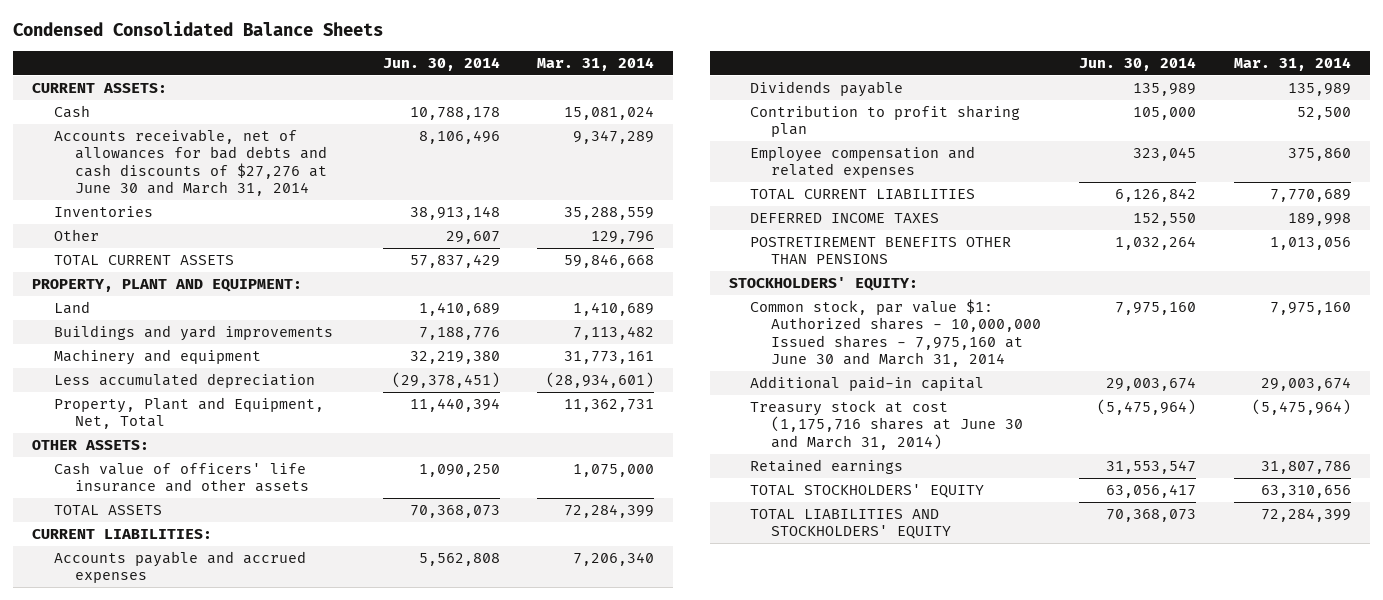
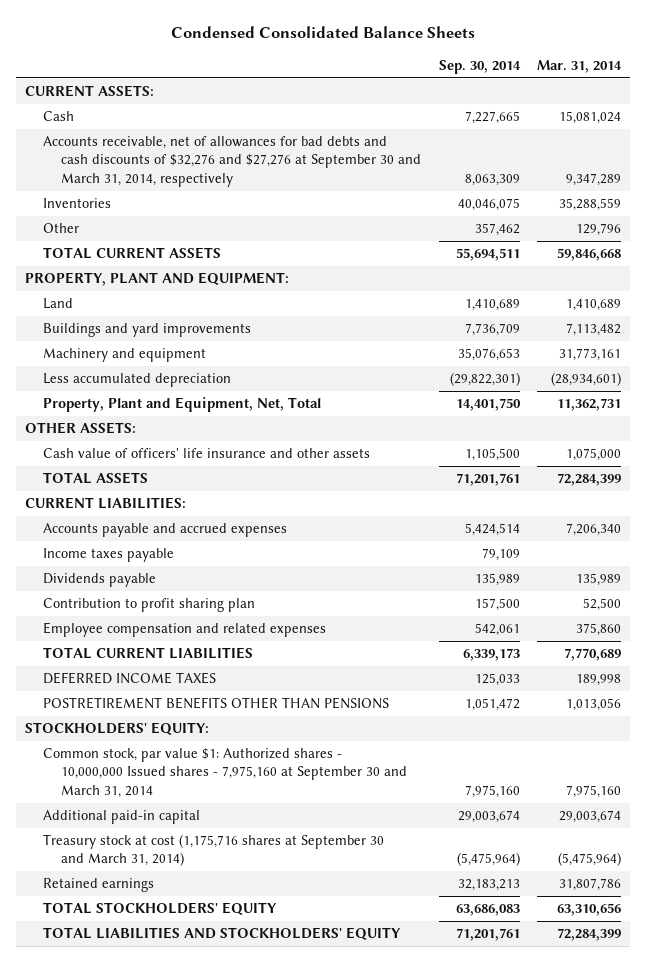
[382,56,500,71] Jun. 30, 2014 -> none
none -> [438,59,521,74] Sep. 30, 2014
[53,129,327,197] Accounts receivable, net of allowances for bad debts and cash discounts of $27,276 at June 30 and March 31, 2014 -> [42,136,422,187] Accounts receivable, net of allowances for bad debts and cash discounts of $32,276 and $27,276 at September 30 and March 31, 2014, respectively
none -> [42,548,174,563] Income taxes payable
[749,299,1042,368] Common stock, par value $1: Authorized shares - 10,000,000 Issued shares - 7,975,160 at June 30 and March 31, 2014 -> [42,748,408,798] Common stock, par value $1: Authorized shares - 10,000,000 Issued shares - 7,975,160 at September 30 and March 31, 2014
[749,400,1024,450] Treasury stock at cost (1,175,716 shares at June 30 and March 31, 2014) -> [42,834,384,867] Treasury stock at cost (1,175,716 shares at September 30 and March 31, 2014)

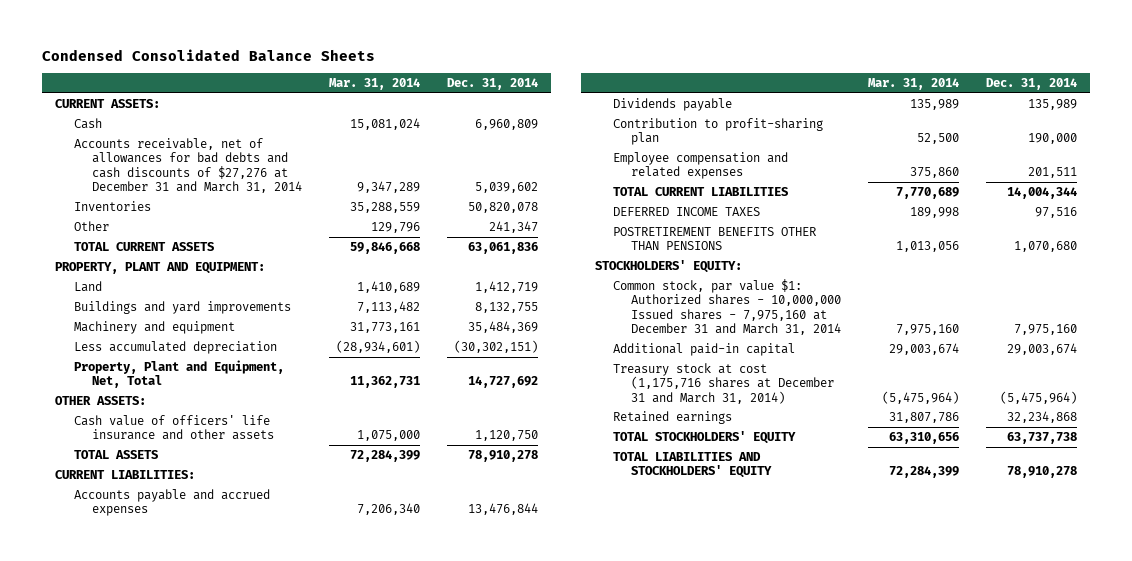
[438,59,521,74] Sep. 30, 2014 -> none
none -> [446,77,538,90] Dec. 31, 2014
[42,136,422,187] Accounts receivable, net of allowances for bad debts and cash discounts of $32,276 and $27,276 at September 30 and March 31, 2014, respectively -> [73,138,302,194] Accounts receivable, net of allowances for bad debts and cash discounts of $27,276 at December 31 and March 31, 2014
[42,548,174,563] Income taxes payable -> none
[42,598,255,613] Contribution to profit sharing plan -> [612,118,823,146] Contribution to profit-sharing plan
[42,748,408,798] Common stock, par value $1: Authorized shares - 10,000,000 Issued shares - 7,975,160 at September 30 and March 31, 2014 -> [612,279,841,336] Common stock, par value $1: Authorized shares - 10,000,000 Issued shares - 7,975,160 at December 31 and March 31, 2014
[42,834,384,867] Treasury stock at cost (1,175,716 shares at September 30 and March 31, 2014) -> [612,363,834,404] Treasury stock at cost (1,175,716 shares at December 31 and March 31, 2014)

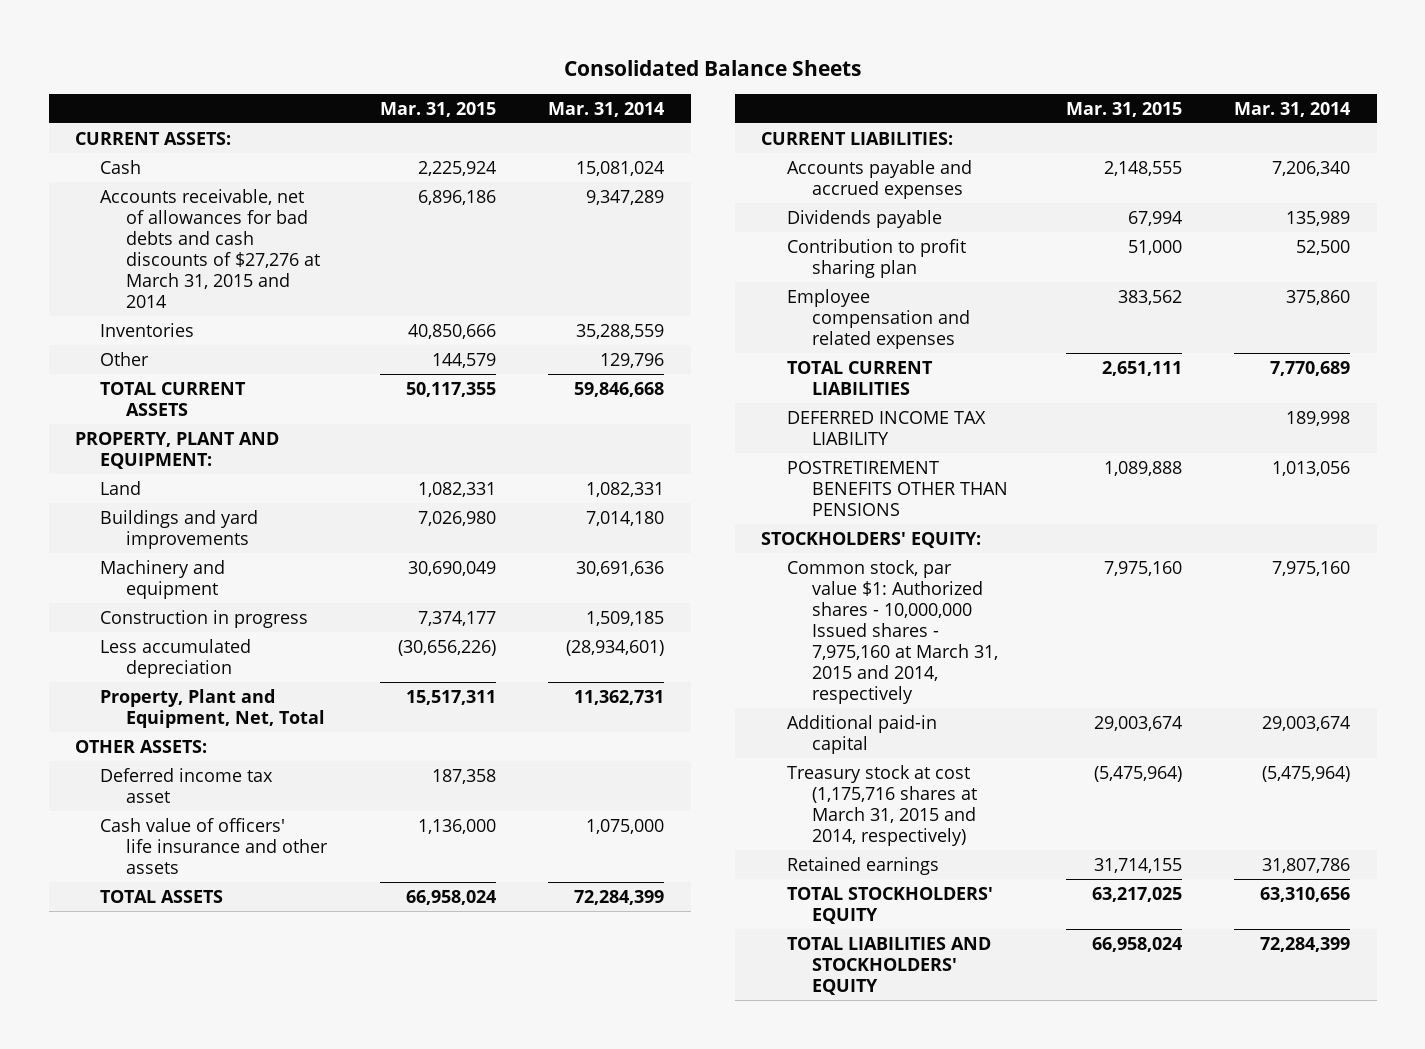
[41,48,375,61] Condensed Consolidated Balance Sheets -> [563,60,861,77] Consolidated Balance Sheets
[446,77,538,90] Dec. 31, 2014 -> none
none -> [379,101,496,117] Mar. 31, 2015
[73,138,302,194] Accounts receivable, net of allowances for bad debts and cash discounts of $27,276 at December 31 and March 31, 2014 -> [100,188,320,308] Accounts receivable, net of allowances for bad debts and cash discounts of $27,276 at March 31, 2015 and 2014
[356,281,420,294] 1,410,689 -> [586,481,665,497] 1,082,331
[356,301,420,314] 7,113,482 -> [586,510,665,526] 7,014,180
[349,322,420,334] 31,773,161 -> [576,560,665,576] 30,691,636
none -> [100,609,309,628] Construction in progress
none -> [100,767,274,803] Deferred income tax asset
[612,118,823,146] Contribution to profit-sharing plan -> [786,238,966,278] Contribution to profit sharing plan
[612,207,760,217] DEFERRED INCOME TAXES -> [786,410,986,445] DEFERRED INCOME TAX LIABILITY
[612,279,841,336] Common stock, par value $1: Authorized shares - 10,000,000 Issued shares - 7,975,160 at December 31 and March 31, 2014 -> [786,559,998,704] Common stock, par value $1: Authorized shares - 10,000,000 Issued shares - 7,975,160 at March 31, 2015 and 2014, respectively
[612,363,834,404] Treasury stock at cost (1,175,716 shares at December 31 and March 31, 2014) -> [786,764,977,846] Treasury stock at cost (1,175,716 shares at March 31, 2015 and 2014, respectively)

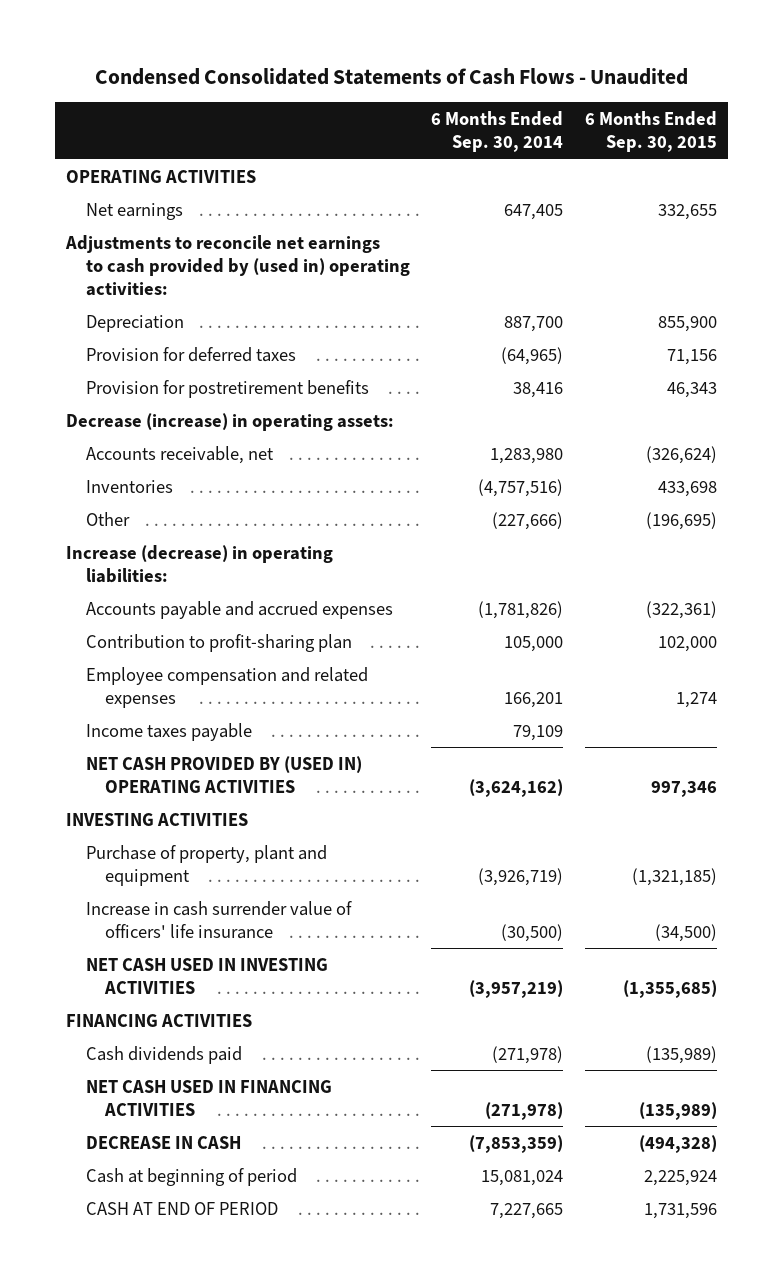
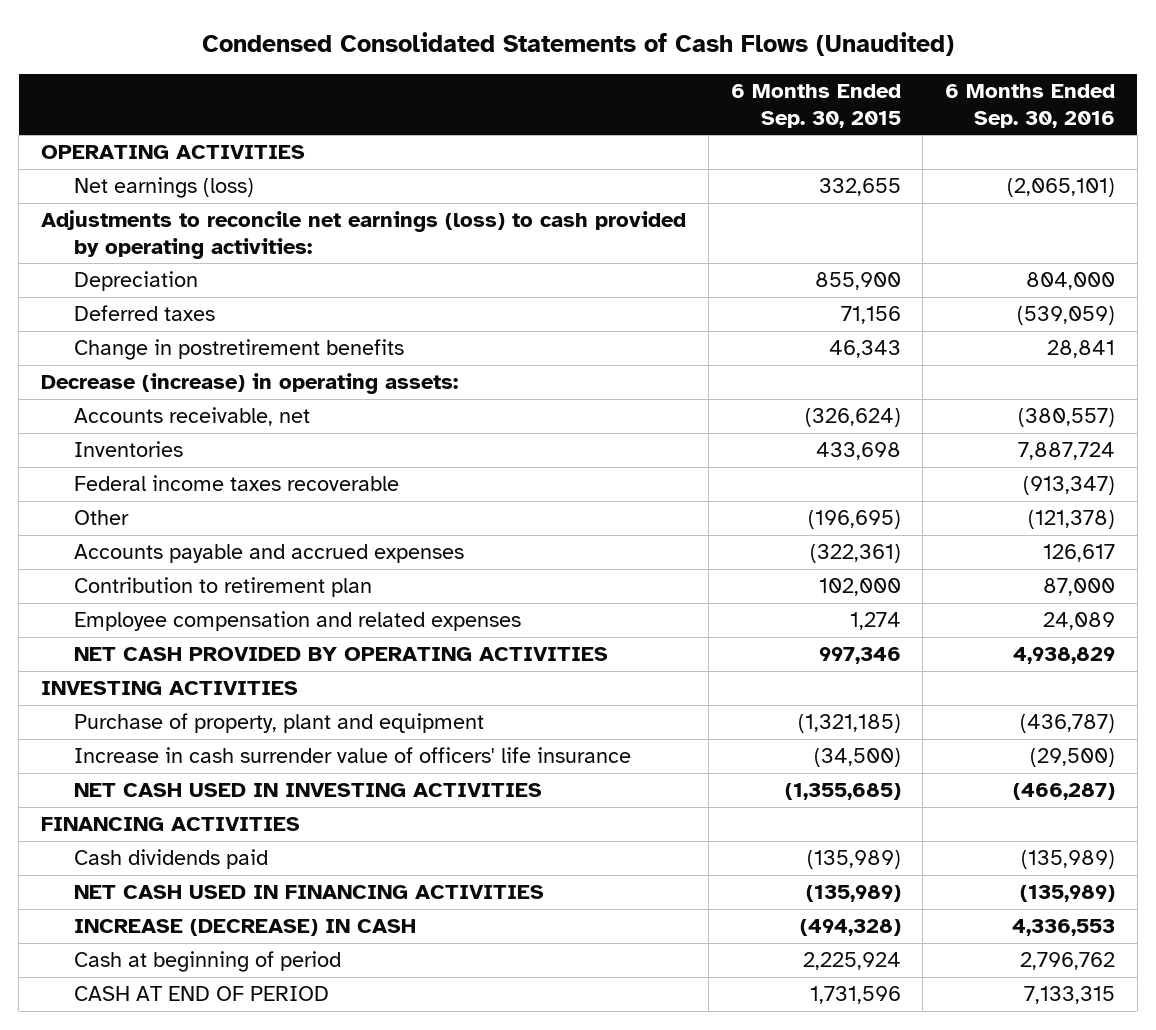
[94,67,688,85] Condensed Consolidated Statements of Cash Flows - Unaudited -> [202,32,955,57] Condensed Consolidated Statements of Cash Flows (Unaudited)
[431,110,564,153] 6 Months Ended Sep. 30, 2014 -> none
none -> [945,84,1116,128] 6 Months Ended Sep. 30, 2016
[85,202,183,220] Net earnings -> [73,177,254,199] Net earnings (loss)
[64,234,410,296] Adjustments to reconcile net earnings to cash provided by (used in) operating activities: -> [41,210,687,259] Adjustments to reconcile net earnings (loss) to cash provided by operating activities:
[85,346,296,362] Provision for deferred taxes -> [73,305,215,322] Deferred taxes
[85,379,369,398] Provision for postretirement benefits -> [73,339,404,361] Change in postretirement benefits
none -> [73,475,399,492] Federal income taxes recoverable
[65,544,333,583] Increase (decrease) in operating liabilities: -> none
[85,633,352,652] Contribution to profit-sharing plan -> [73,577,372,598] Contribution to retirement plan
[85,722,252,741] Income taxes payable -> none
[85,755,362,793] NET CASH PROVIDED BY (USED IN) OPERATING ACTIVITIES -> [73,647,608,662] NET CASH PROVIDED BY OPERATING ACTIVITIES
[85,1135,241,1149] DECREASE IN CASH -> [73,919,416,937] INCREASE (DECREASE) IN CASH

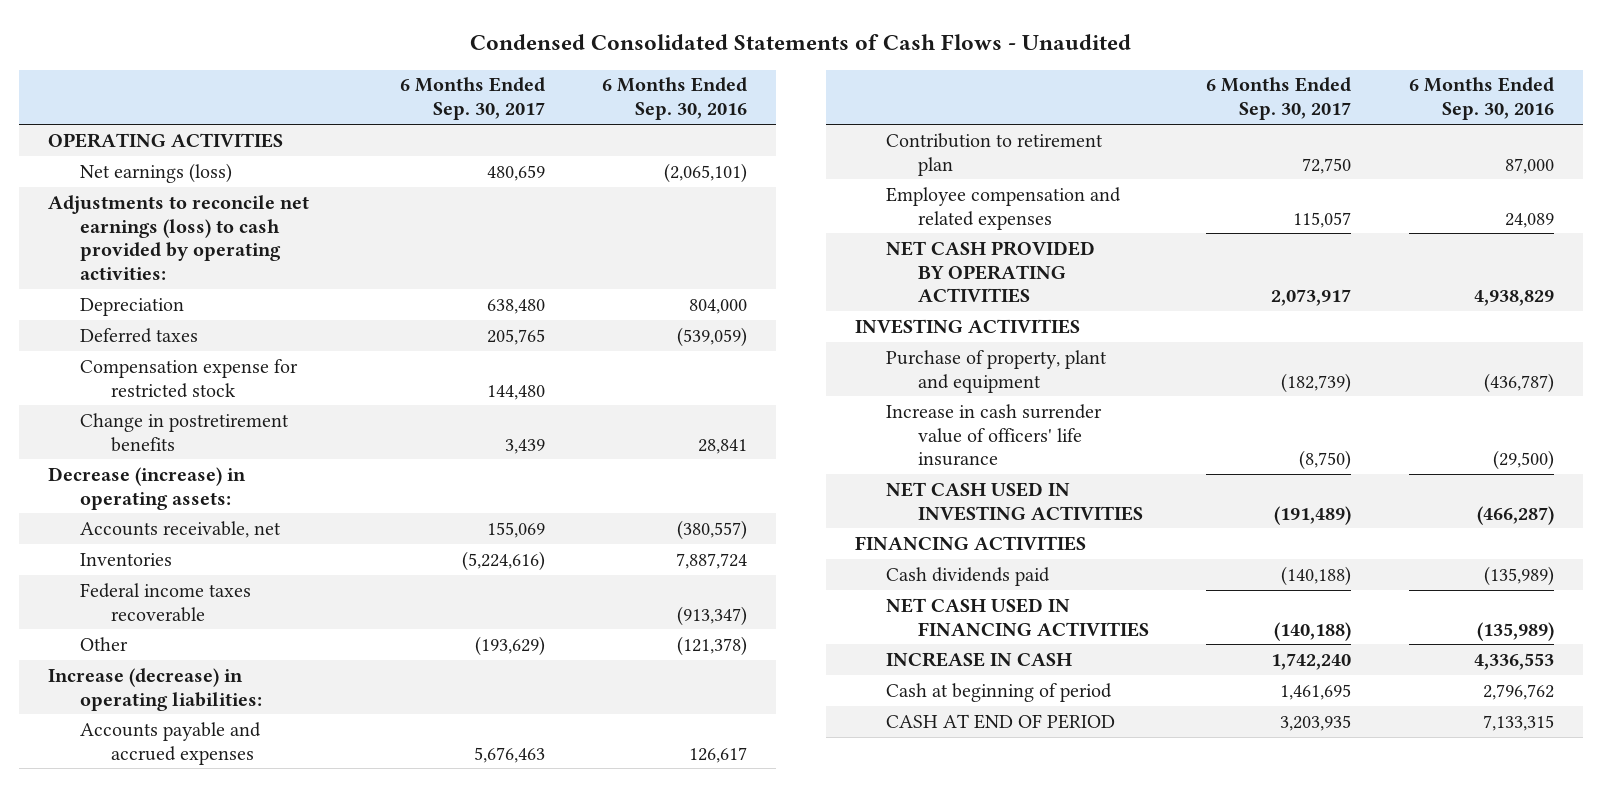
[202,32,955,57] Condensed Consolidated Statements of Cash Flows (Unaudited) -> [470,33,1132,50] Condensed Consolidated Statements of Cash Flows - Unaudited
[730,84,901,128] 6 Months Ended Sep. 30, 2015 -> none
none -> [399,77,545,121] 6 Months Ended Sep. 30, 2017
none -> [79,358,298,398] Compensation expense for restricted stock
none -> [48,667,262,711] Increase (decrease) in operating liabilities:
[73,919,416,937] INCREASE (DECREASE) IN CASH -> [886,651,1073,667] INCREASE IN CASH

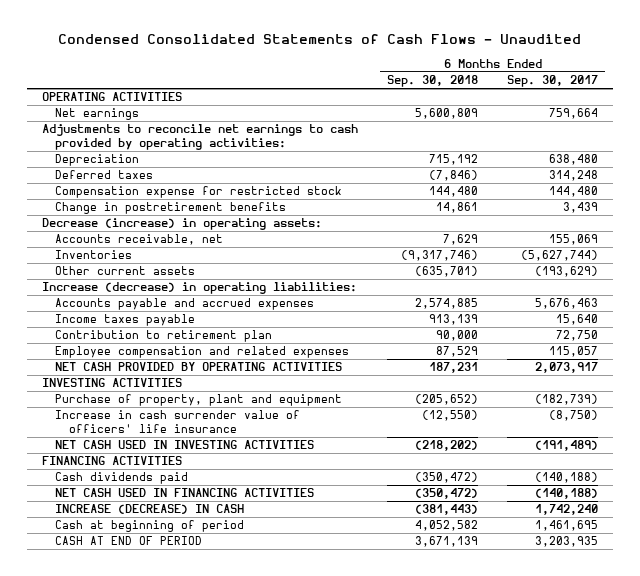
[602,77,748,121] 6 Months Ended Sep. 30, 2016 -> none
none -> [386,75,478,88] Sep. 30, 2018
[79,162,232,183] Net earnings (loss) -> [55,108,140,121] Net earnings
[486,164,545,181] 480,659 -> [549,108,599,120] 759,664
[48,194,310,281] Adjustments to reconcile net earnings (loss) to cash provided by operating activities: -> [41,124,358,150] Adjustments to reconcile net earnings to cash provided by operating activities:
[486,328,545,345] 205,765 -> [549,170,599,182] 314,248
[79,582,251,622] Federal income taxes recoverable -> none
[461,550,545,571] (5,224,616) -> [521,250,599,262] (5,627,744)
[79,636,128,651] Other -> [55,266,196,276] Other current assets
none -> [55,314,196,327] Income taxes payable
[886,651,1073,667] INCREASE IN CASH -> [55,504,245,515] INCREASE (DECREASE) IN CASH

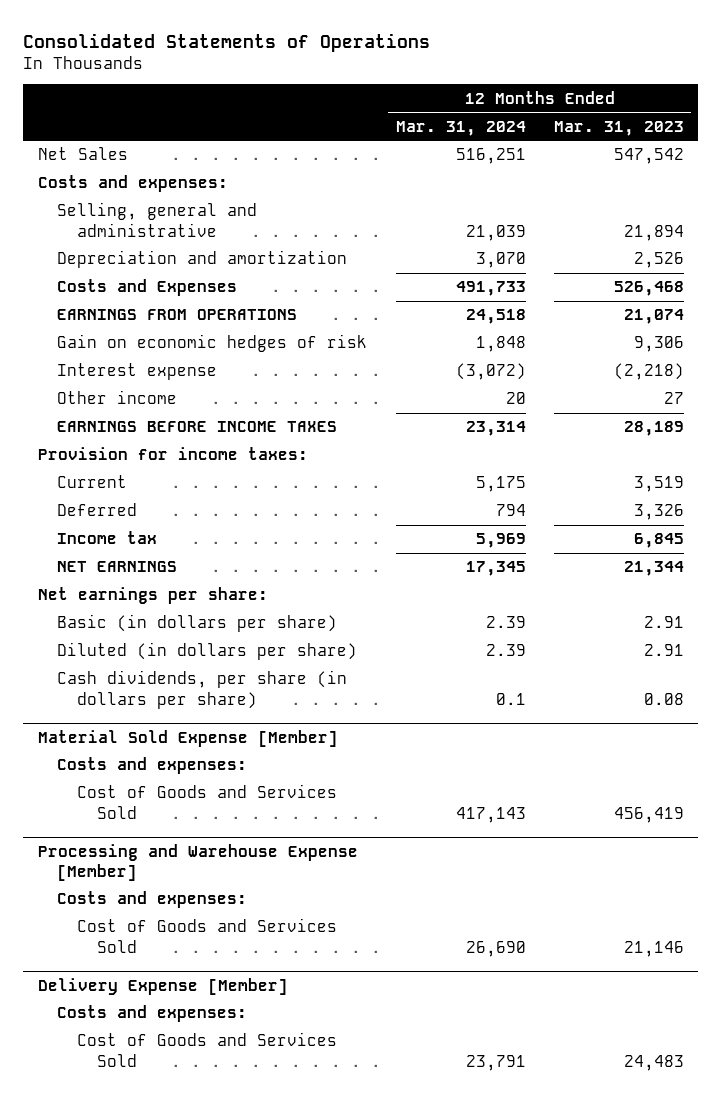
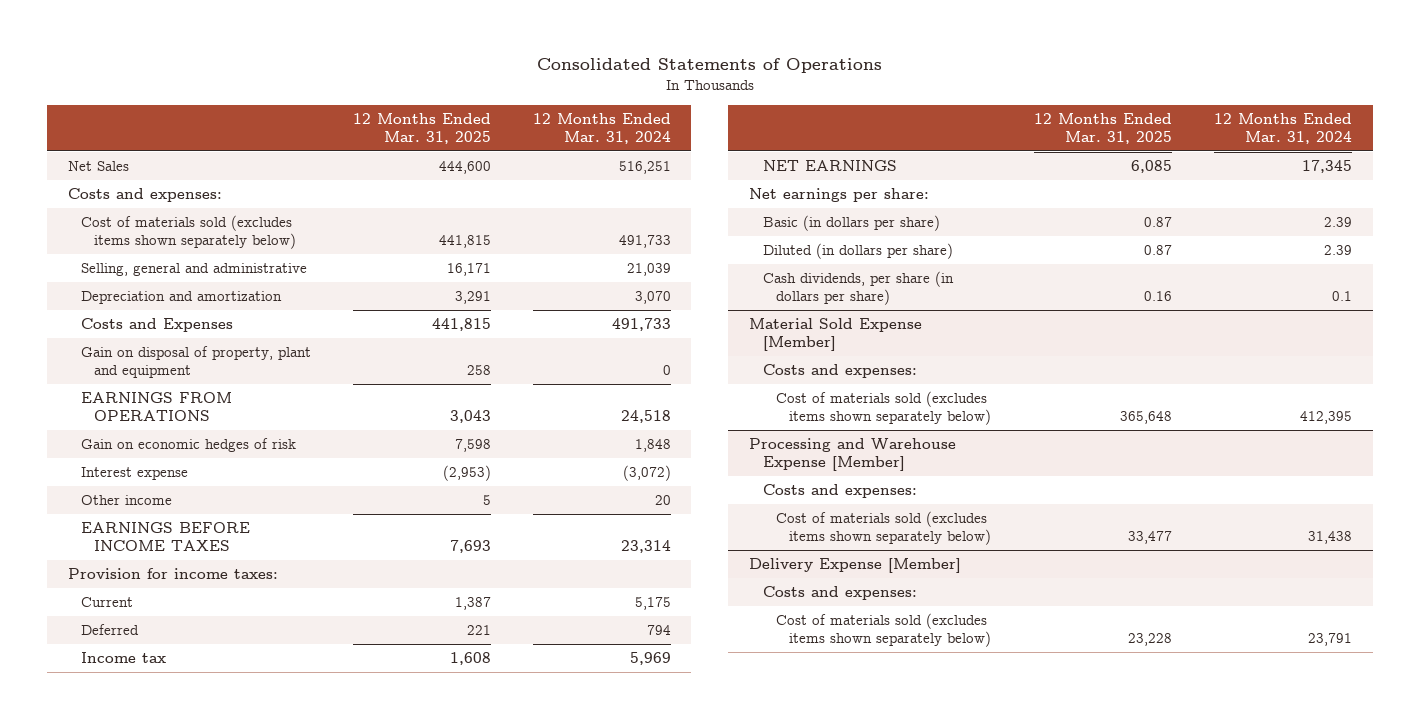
[553,120,684,136] Mar. 31, 2023 -> none
none -> [352,112,491,144] 12 Months Ended Mar. 31, 2025
none -> [80,215,297,250] Cost of materials sold (excludes items shown separately below)
none -> [80,346,311,379] Gain on disposal of property, plant and equipment
[77,784,338,819] Cost of Goods and Services Sold -> [775,391,992,426] Cost of materials sold (excludes items shown separately below)
[455,806,526,823] 417,143 -> [1300,411,1353,425] 412,395
[77,918,338,953] Cost of Goods and Services Sold -> [775,511,992,546] Cost of materials sold (excludes items shown separately below)
[465,940,526,957] 26,690 -> [1308,531,1353,545] 31,438
[77,1032,338,1067] Cost of Goods and Services Sold -> [775,613,992,648] Cost of materials sold (excludes items shown separately below)

